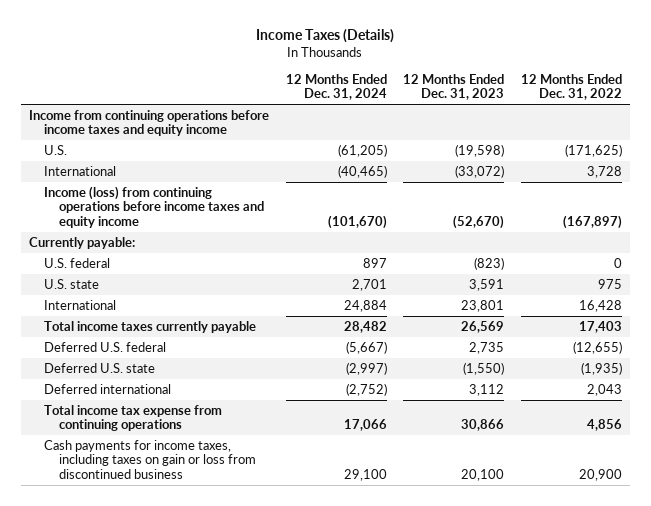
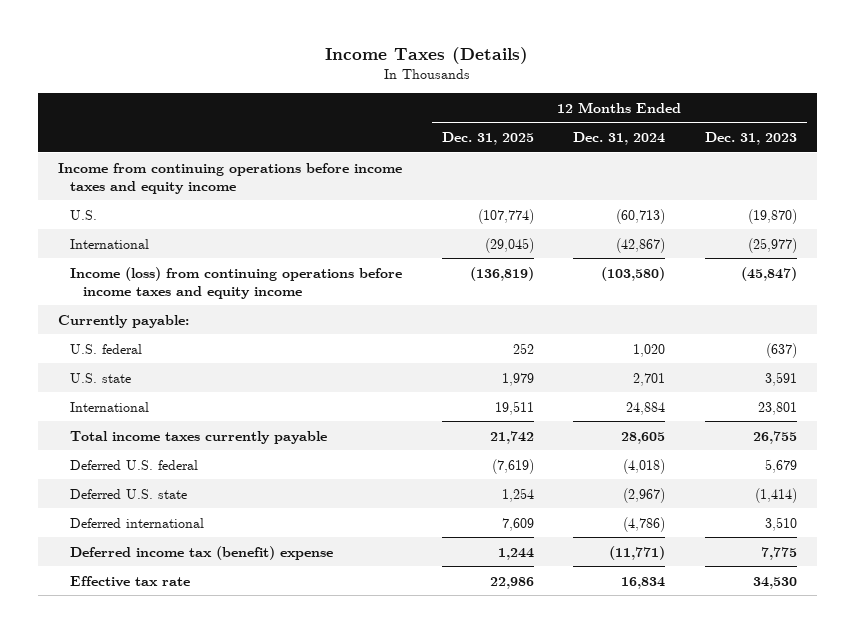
[520,73,622,101] 12 Months Ended Dec. 31, 2022 -> none
none -> [441,132,534,146] Dec. 31, 2025
[337,143,387,157] (61,205) -> [616,208,666,224] (60,713)
[455,143,505,157] (19,598) -> [748,208,798,224] (19,870)
[337,164,387,178] (40,465) -> [616,237,666,253] (42,867)
[455,164,505,178] (33,072) -> [748,237,798,253] (25,977)
[327,215,387,230] (101,670) -> [601,266,666,281] (103,580)
[453,215,505,230] (52,670) -> [741,266,798,281] (45,847)
[362,257,387,268] 897 -> [633,343,666,357] 1,020
[474,256,505,270] (823) -> [766,342,798,358] (637)
[44,404,223,432] Total income tax expense from continuing operations -> none
[44,439,257,480] Cash payments for income taxes, including taxes on gain or loss from discontinued business -> none
[343,320,387,333] 28,482 -> [621,431,666,444] 28,605
[461,320,505,333] 26,569 -> [753,430,798,444] 26,755
[345,340,387,354] (5,667) -> [623,458,666,474] (4,018)
[469,341,505,354] 2,735 -> [765,458,798,473] 5,679
[345,361,387,375] (2,997) -> [623,487,666,503] (2,967)
[463,361,505,375] (1,550) -> [755,487,798,503] (1,414)
[345,382,387,396] (2,752) -> [623,516,666,532] (4,786)
[469,383,505,396] 3,112 -> [765,516,798,531] 3,510
none -> [70,545,334,560] Deferred income tax (benefit) expense
none -> [70,575,191,587] Effective tax rate

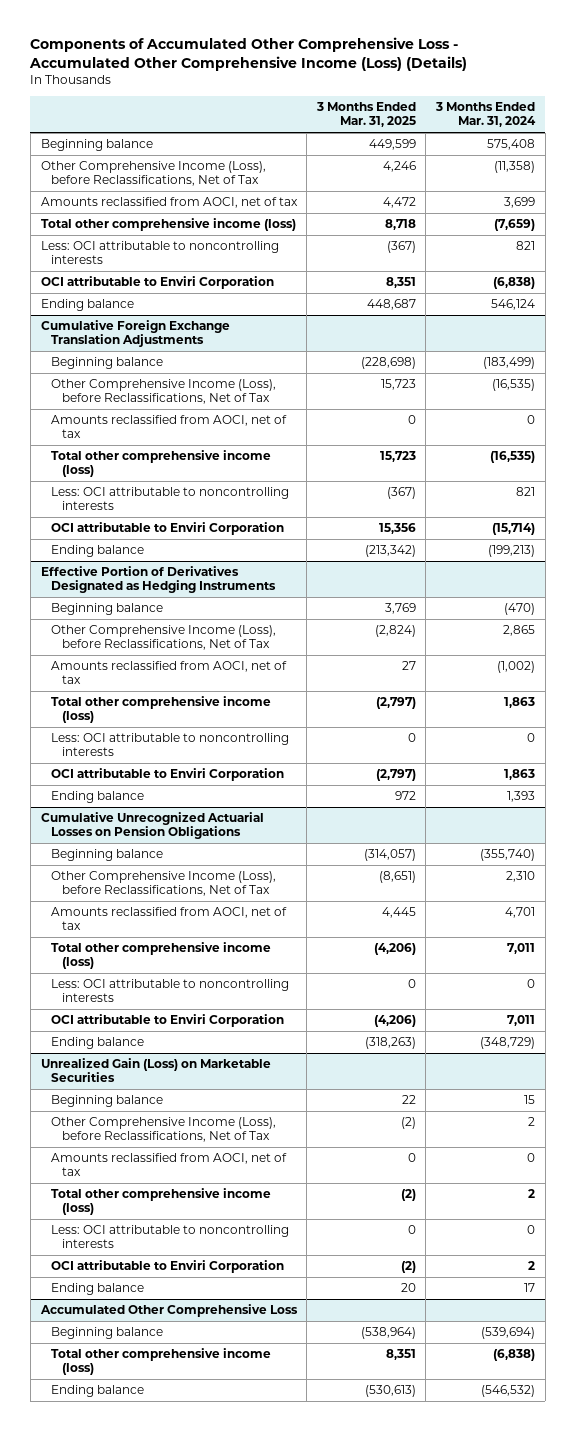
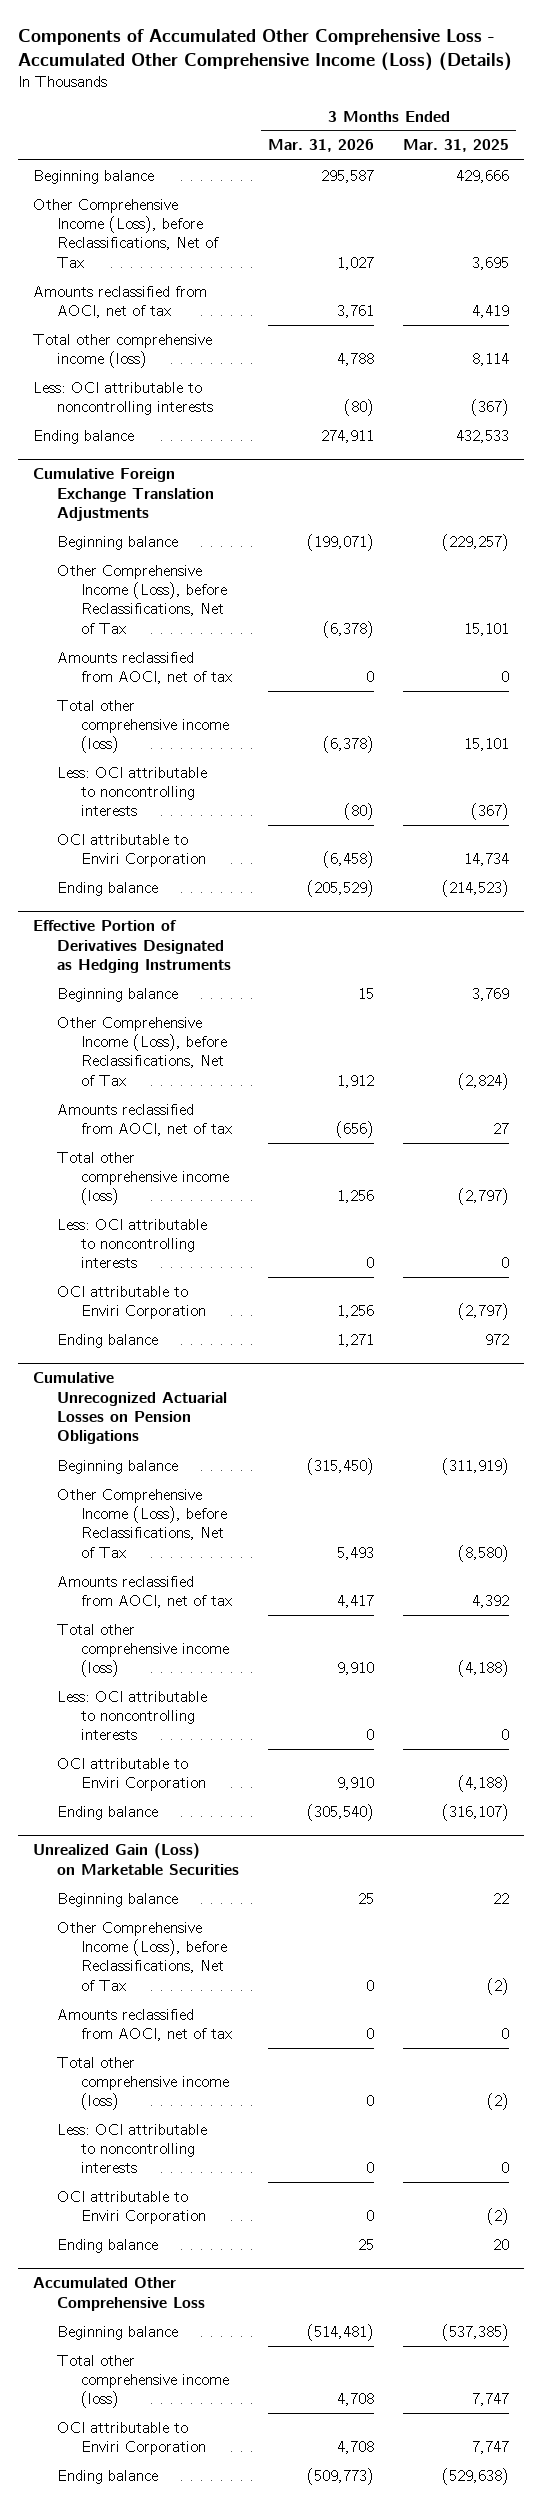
[435,102,537,128] 3 Months Ended Mar. 31, 2024 -> none
none -> [268,139,375,153] Mar. 31, 2026
[368,139,416,151] 449,599 -> [456,169,510,183] 429,666
[382,161,416,173] 4,246 -> [472,256,510,270] 3,695
[382,197,416,209] 4,472 -> [472,305,510,319] 4,419
[384,219,416,231] 8,718 -> [472,353,510,367] 8,114
[40,276,274,290] OCI attributable to Enviri Corporation -> none
[366,299,416,311] 448,687 -> [456,429,510,443] 432,533
[360,357,416,370] (228,698) -> [442,533,510,551] (229,257)
[380,379,416,391] 15,723 -> [464,622,510,636] 15,101
[379,451,416,463] 15,723 -> [464,738,510,752] 15,101
[378,523,416,535] 15,356 -> [464,853,510,867] 14,734
[364,545,416,558] (213,342) -> [442,879,510,897] (214,523)
[363,849,416,862] (314,057) -> [442,1457,510,1475] (311,919)
[378,871,416,884] (8,651) -> [458,1544,510,1562] (8,580)
[381,907,416,919] 4,445 -> [472,1595,510,1609] 4,392
[373,943,416,956] (4,206) -> [458,1660,510,1678] (4,188)
[373,1015,416,1028] (4,206) -> [458,1775,510,1793] (4,188)
[364,1037,416,1050] (318,263) -> [442,1803,510,1821] (316,107)
[360,1327,416,1340] (538,964) -> [442,2323,510,2341] (537,385)
[385,1349,416,1361] 8,351 -> [472,2393,510,2407] 7,747
none -> [57,2421,207,2456] OCI attributable to Enviri Corporation
[364,1385,416,1398] (530,613) -> [442,2467,510,2485] (529,638)

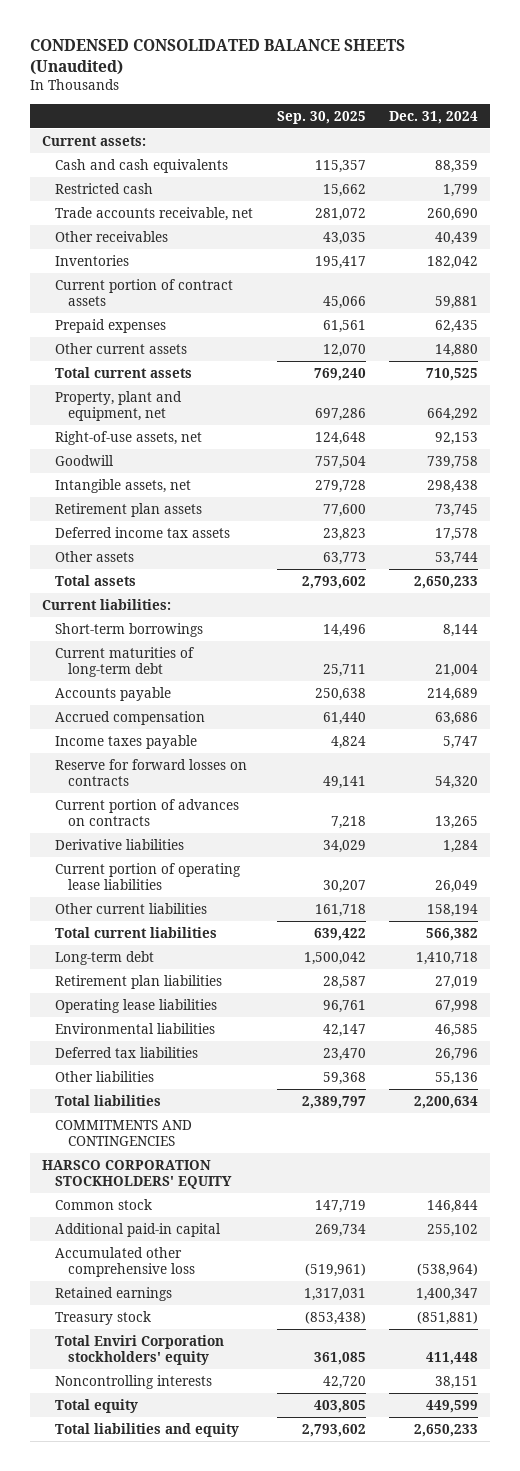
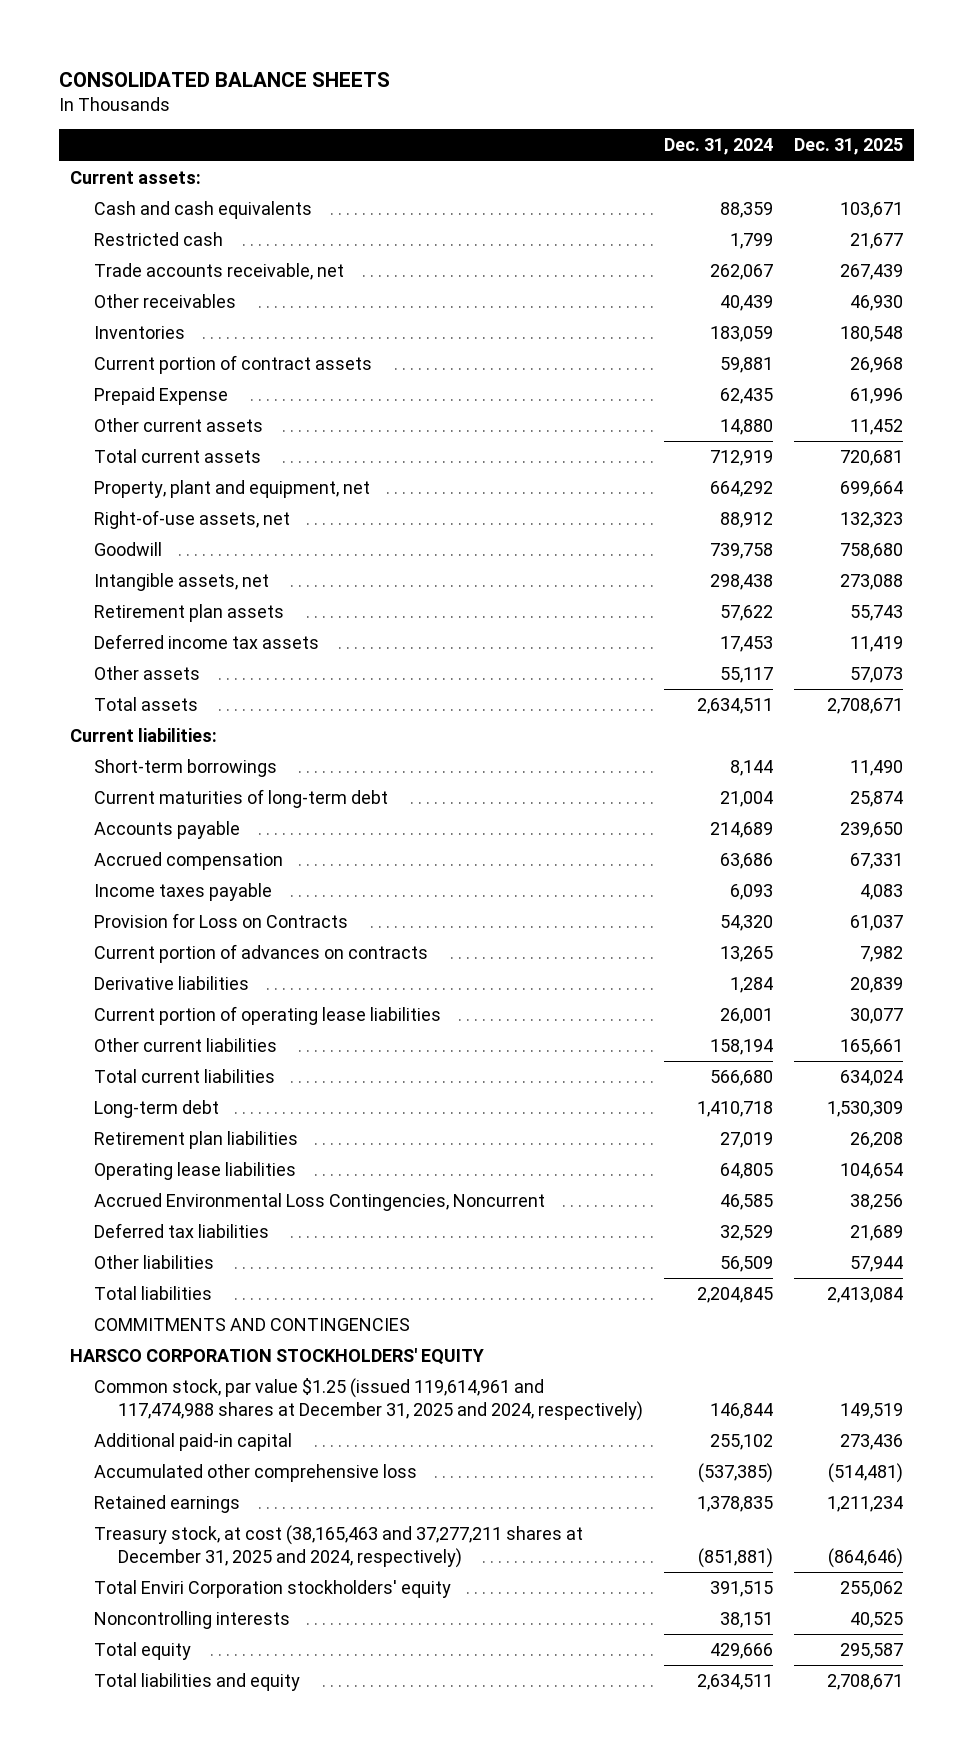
[29,38,405,75] CONDENSED CONSOLIDATED BALANCE SHEETS (Unaudited) -> [59,72,391,88] CONSOLIDATED BALANCE SHEETS
[276,110,366,124] Sep. 30, 2025 -> none
none -> [794,138,904,156] Dec. 31, 2025
[427,207,479,221] 260,690 -> [710,264,774,281] 262,067
[427,255,479,269] 182,042 -> [710,326,774,343] 183,059
[54,318,166,333] Prepaid expenses -> [93,387,228,406] Prepaid Expense
[426,367,479,381] 710,525 -> [710,450,774,467] 712,919
[435,431,479,445] 92,153 -> [720,512,774,529] 88,912
[435,503,479,517] 73,745 -> [720,605,774,622] 57,622
[435,527,479,541] 17,578 -> [720,636,774,653] 17,453
[435,551,479,565] 53,744 -> [720,667,774,684] 55,117
[414,575,479,589] 2,650,233 -> [697,698,774,715] 2,634,511
[443,735,479,749] 5,747 -> [730,884,774,901] 6,093
[54,758,247,787] Reserve for forward losses on contracts -> [93,913,348,929] Provision for Loss on Contracts
[435,880,479,894] 26,049 -> [720,1008,774,1025] 26,001
[426,927,479,941] 566,382 -> [710,1070,774,1087] 566,680
[435,999,479,1013] 67,998 -> [720,1163,774,1180] 64,805
[54,1022,215,1034] Environmental liabilities -> [93,1193,545,1212] Accrued Environmental Loss Contingencies, Noncurrent
[435,1047,479,1061] 26,796 -> [720,1225,774,1242] 32,529
[435,1071,479,1085] 55,136 -> [720,1256,774,1273] 56,509
[414,1095,479,1109] 2,200,634 -> [697,1287,774,1304] 2,204,845
[54,1198,152,1210] Common stock -> [93,1378,644,1421] Common stock, par value $1.25 (issued 119,614,961 and 117,474,988 shares at December 31, 2025 and 2024, respectively)
[417,1263,479,1278] (538,964) -> [698,1463,774,1484] (537,385)
[416,1287,479,1301] 1,400,347 -> [697,1496,774,1513] 1,378,835
[54,1310,151,1325] Treasury stock -> [93,1525,583,1568] Treasury stock, at cost (38,165,463 and 37,277,211 shares at December 31, 2025 and 2024, respectively)
[426,1352,479,1366] 411,448 -> [710,1581,774,1598] 391,515
[426,1399,479,1413] 449,599 -> [710,1643,774,1660] 429,666
[414,1423,479,1437] 2,650,233 -> [697,1674,774,1691] 2,634,511

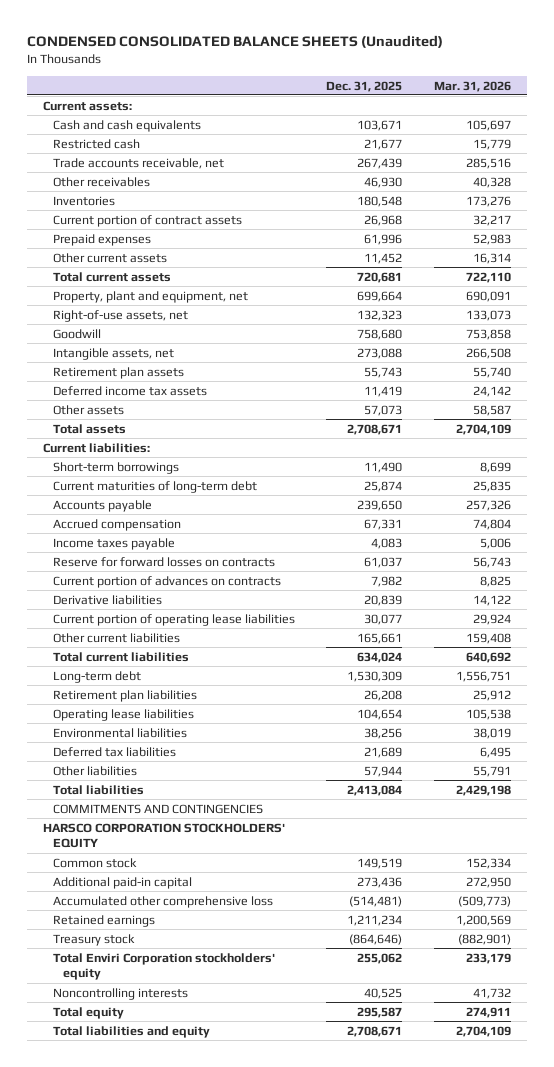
[59,72,391,88] CONSOLIDATED BALANCE SHEETS -> [26,35,443,49] CONDENSED CONSOLIDATED BALANCE SHEETS (Unaudited)
[664,138,774,156] Dec. 31, 2024 -> none
none -> [433,80,511,92] Mar. 31, 2026
[93,387,228,406] Prepaid Expense -> [52,233,151,246] Prepaid expenses
[93,913,348,929] Provision for Loss on Contracts -> [52,556,275,567] Reserve for forward losses on contracts
[93,1193,545,1212] Accrued Environmental Loss Contingencies, Noncurrent -> [52,727,187,738] Environmental liabilities
[93,1378,644,1421] Common stock, par value $1.25 (issued 119,614,961 and 117,474,988 shares at December 31, 2025 and 2024, respectively) -> [52,857,137,868] Common stock
[93,1525,583,1568] Treasury stock, at cost (38,165,463 and 37,277,211 shares at December 31, 2025 and 2024, respectively) -> [52,933,135,946] Treasury stock

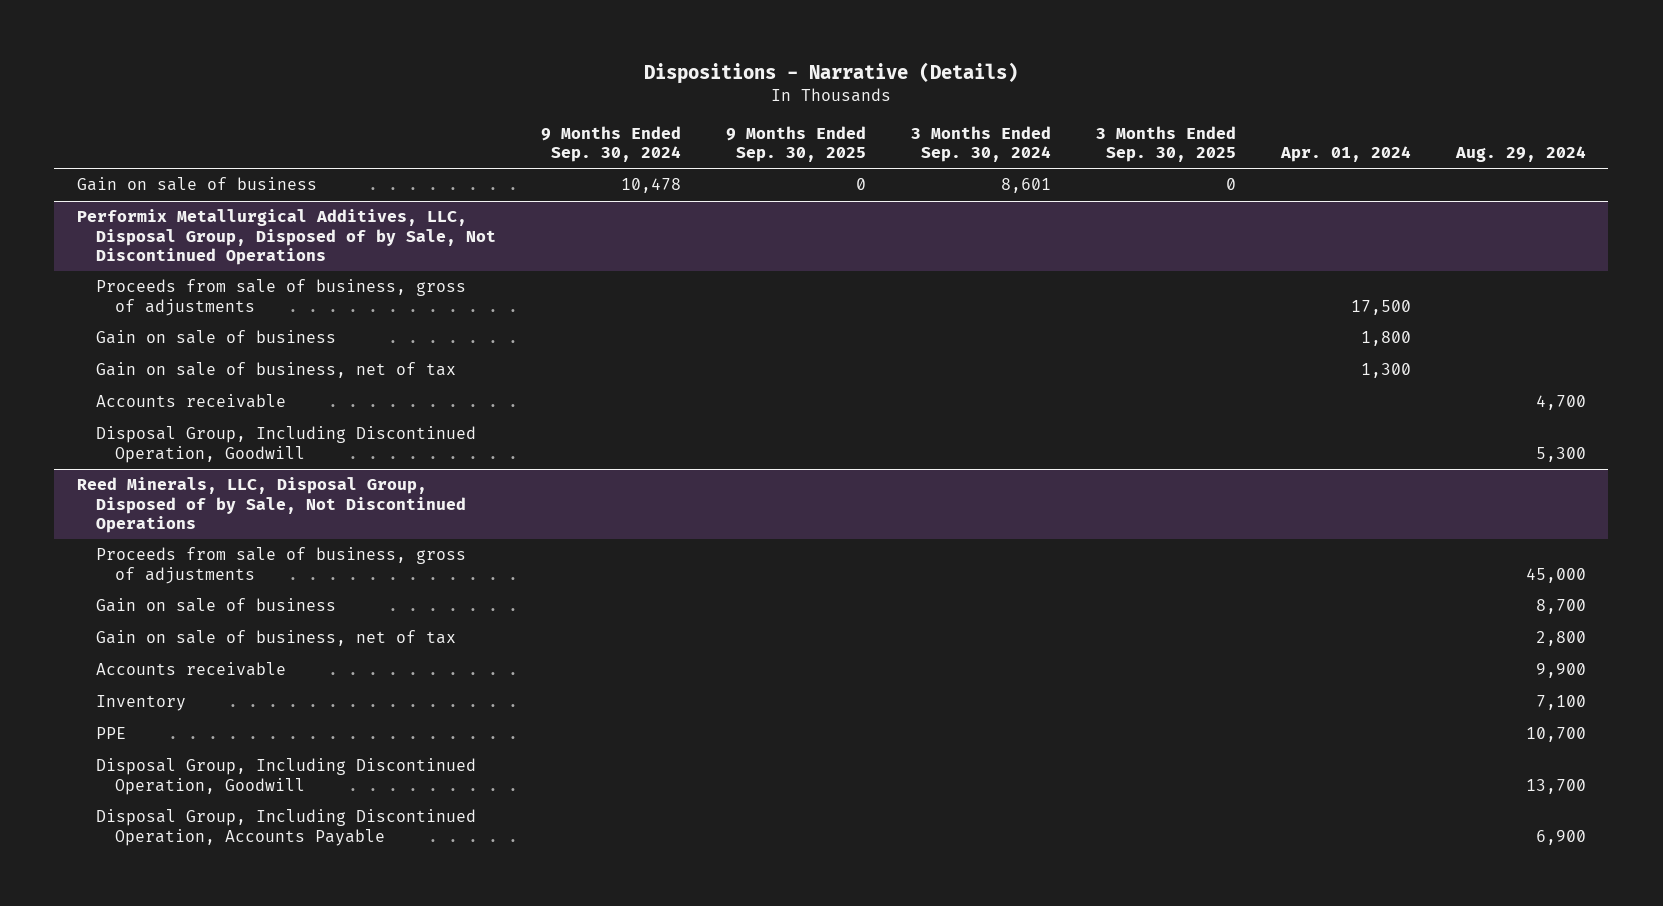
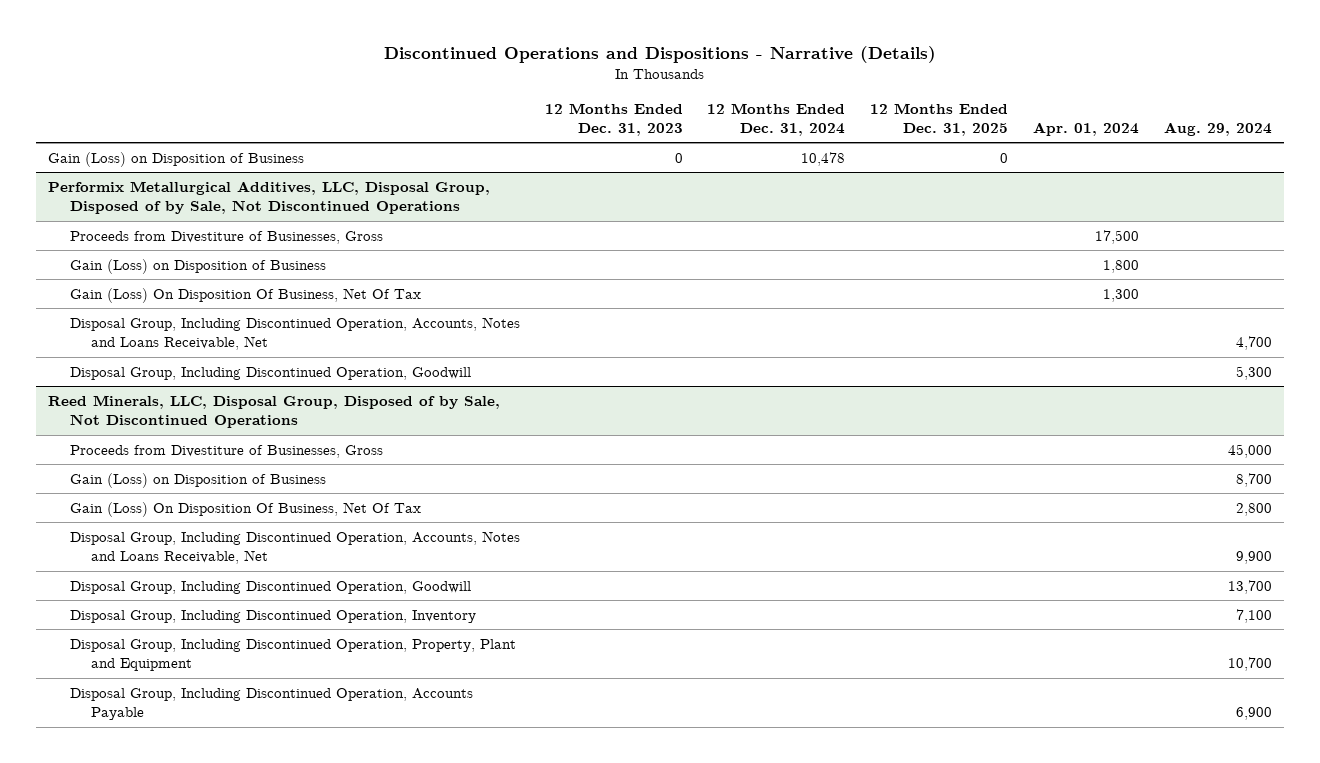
[644,62,1019,85] Dispositions - Narrative (Details) -> [384,45,937,63] Discontinued Operations and Dispositions - Narrative (Details)
[540,125,681,162] 9 Months Ended Sep. 30, 2024 -> none
[725,125,866,162] 9 Months Ended Sep. 30, 2025 -> none
[910,125,1051,162] 3 Months Ended Sep. 30, 2024 -> none
[1095,125,1236,162] 3 Months Ended Sep. 30, 2025 -> none
none -> [544,102,683,136] 12 Months Ended Dec. 31, 2023
none -> [707,102,846,136] 12 Months Ended Dec. 31, 2024
none -> [870,102,1009,136] 12 Months Ended Dec. 31, 2025
[76,177,317,192] Gain on sale of business -> [48,151,305,167] Gain (Loss) on Disposition of Business
[95,279,466,316] Proceeds from sale of business, gross of adjustments -> [69,230,383,244] Proceeds from Divestiture of Businesses, Gross
[95,330,336,345] Gain on sale of business -> [69,258,326,274] Gain (Loss) on Disposition of Business
[95,362,456,379] Gain on sale of business, net of tax -> [69,287,421,303] Gain (Loss) On Disposition Of Business, Net Of Tax
[95,394,286,409] Accounts receivable -> [69,316,520,350] Disposal Group, Including Discontinued Operation, Accounts, Notes and Loans Receivable, Net
[95,695,186,712] Inventory -> none
[95,727,126,740] PPE -> none
[95,547,466,584] Proceeds from sale of business, gross of adjustments -> [69,444,383,458] Proceeds from Divestiture of Businesses, Gross
[95,598,336,613] Gain on sale of business -> [69,472,326,488] Gain (Loss) on Disposition of Business
[95,630,456,647] Gain on sale of business, net of tax -> [69,501,421,517] Gain (Loss) On Disposition Of Business, Net Of Tax
[95,662,286,677] Accounts receivable -> [69,530,520,564] Disposal Group, Including Discontinued Operation, Accounts, Notes and Loans Receivable, Net
none -> [69,609,476,623] Disposal Group, Including Discontinued Operation, Inventory
none -> [69,638,516,671] Disposal Group, Including Discontinued Operation, Property, Plant and Equipment

